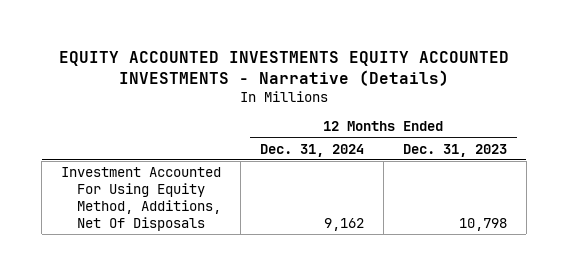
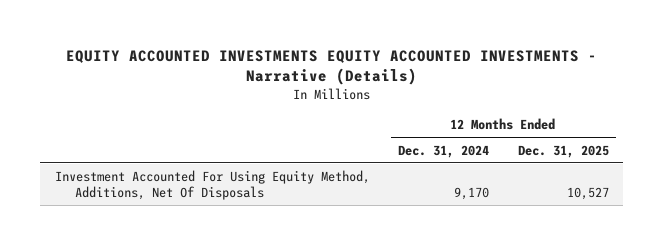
[402,143,507,157] Dec. 31, 2023 -> none
none -> [517,144,609,158] Dec. 31, 2025
[323,217,364,231] 9,162 -> [454,187,490,201] 9,170

